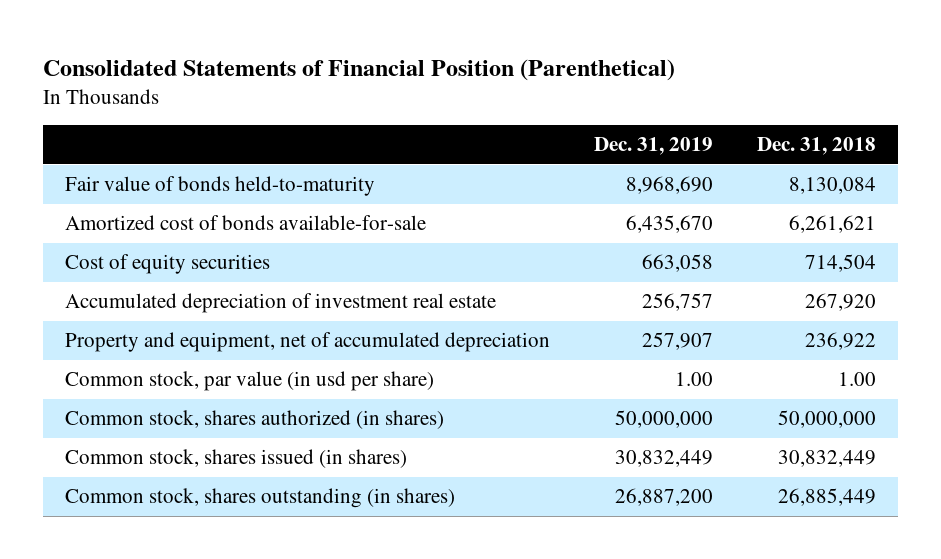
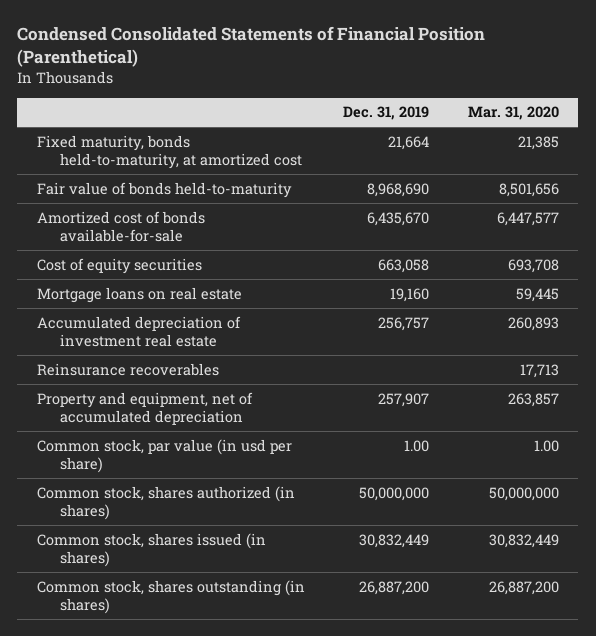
[43,58,676,81] Consolidated Statements of Financial Position (Parenthetical) -> [17,26,486,68] Condensed Consolidated Statements of Financial Position (Parenthetical)
[757,137,877,156] Dec. 31, 2018 -> none
none -> [467,106,559,121] Mar. 31, 2020
none -> [36,134,302,170] Fixed maturity, bonds held-to-maturity, at amortized cost
none -> [36,286,242,303] Mortgage loans on real estate
none -> [36,362,219,376] Reinsurance recoverables

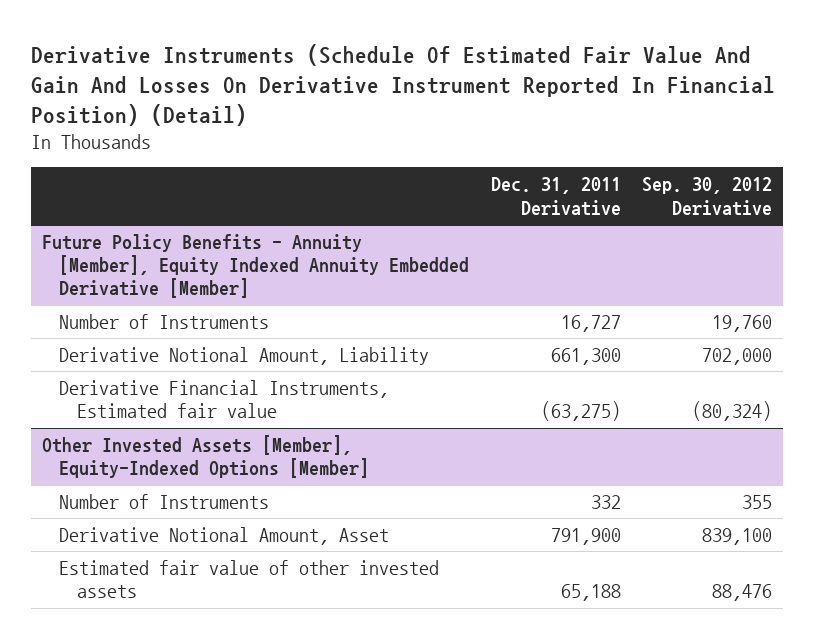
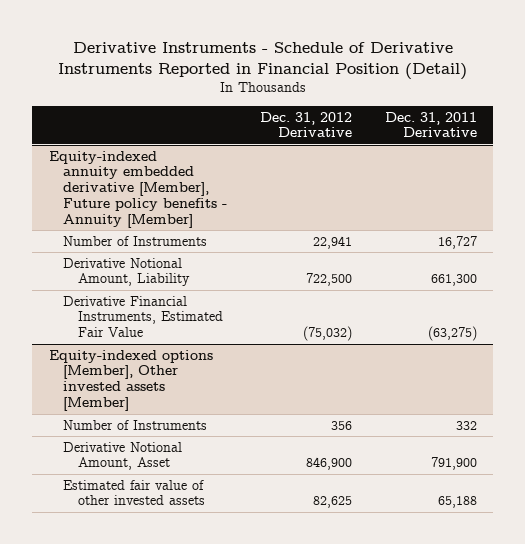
[31,43,776,126] Derivative Instruments (Schedule Of Estimated Fair Value And Gain And Losses On Derivative Instrument Reported In Financial Position) (Detail) -> [57,42,467,81] Derivative Instruments - Schedule of Derivative Instruments Reported in Financial Position (Detail)
[641,177,772,216] Sep. 30, 2012 Derivative -> none
none -> [260,111,353,138] Dec. 31, 2012 Derivative
[42,233,470,299] Future Policy Benefits - Annuity [Member], Equity Indexed Annuity Embedded Derivative [Member] -> [48,150,228,229] Equity-indexed annuity embedded derivative [Member], Future policy benefits - Annuity [Member]
[59,379,390,419] Derivative Financial Instruments, Estimated fair value -> [63,295,224,338] Derivative Financial Instruments, Estimated Fair Value
[42,434,370,479] Other Invested Assets [Member], Equity-Indexed Options [Member] -> [48,349,213,412] Equity-indexed options [Member], Other invested assets [Member]

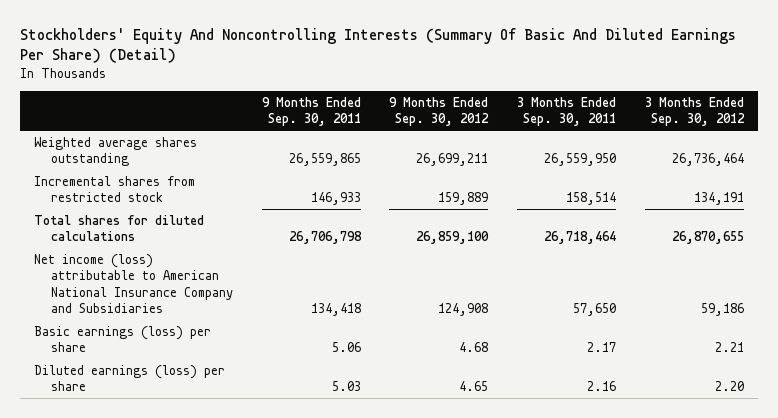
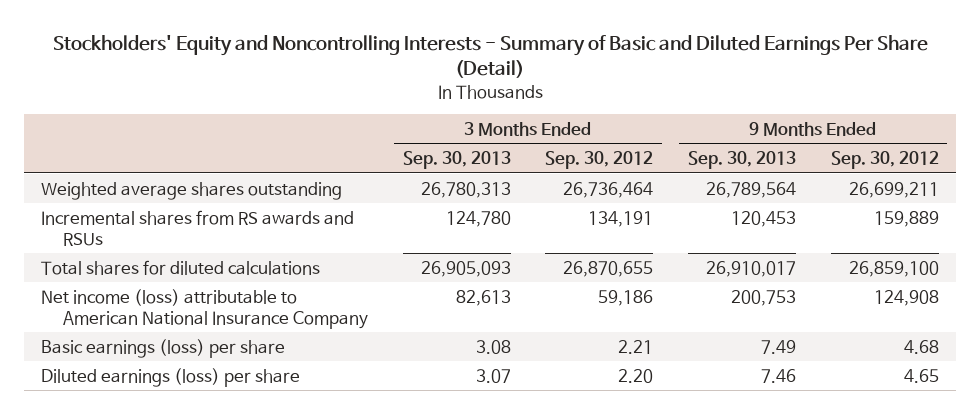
[19,28,736,64] Stockholders' Equity And Noncontrolling Interests (Summary Of Basic And Diluted Earnings Per Share) (Detail) -> [52,34,928,79] Stockholders' Equity and Noncontrolling Interests - Summary of Basic and Diluted Earnings Per Share (Detail)
[261,96,361,127] 9 Months Ended Sep. 30, 2011 -> none
[517,96,617,127] 3 Months Ended Sep. 30, 2011 -> none
none -> [402,151,511,170] Sep. 30, 2013
none -> [688,151,797,170] Sep. 30, 2013
[34,175,196,203] Incremental shares from restricted stock -> [41,209,355,246] Incremental shares from RS awards and RSUs
[34,253,233,313] Net income (loss) attributable to American National Insurance Company and Subsidiaries -> [41,288,369,329] Net income (loss) attributable to American National Insurance Company

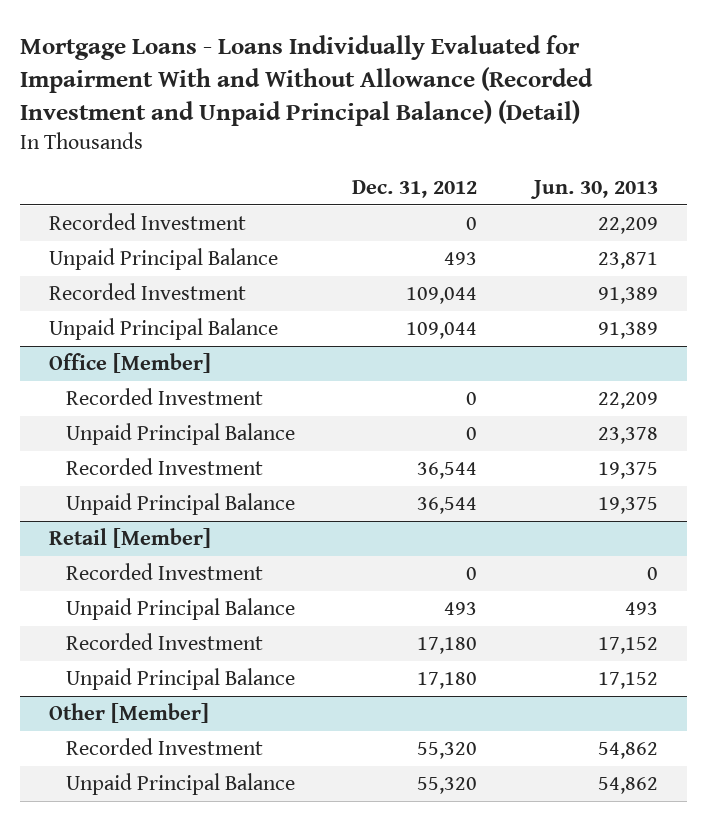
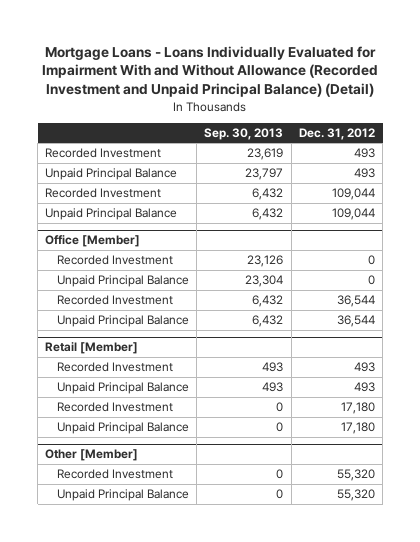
[530,179,659,199] Jun. 30, 2013 -> none
none -> [204,127,284,140] Sep. 30, 2013
[465,217,477,231] 0 -> [353,148,375,159] 493
[465,567,477,581] 0 -> [353,362,375,373] 493

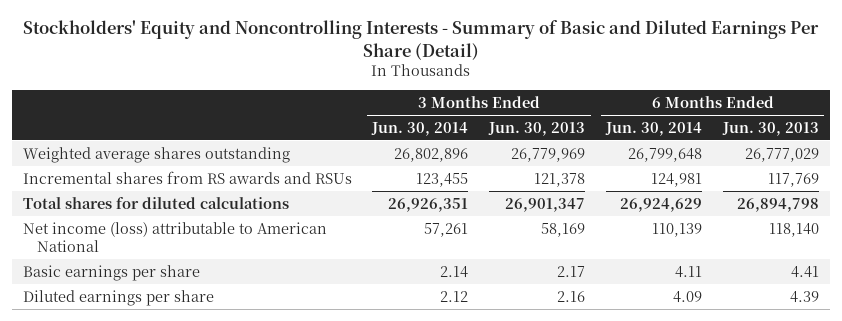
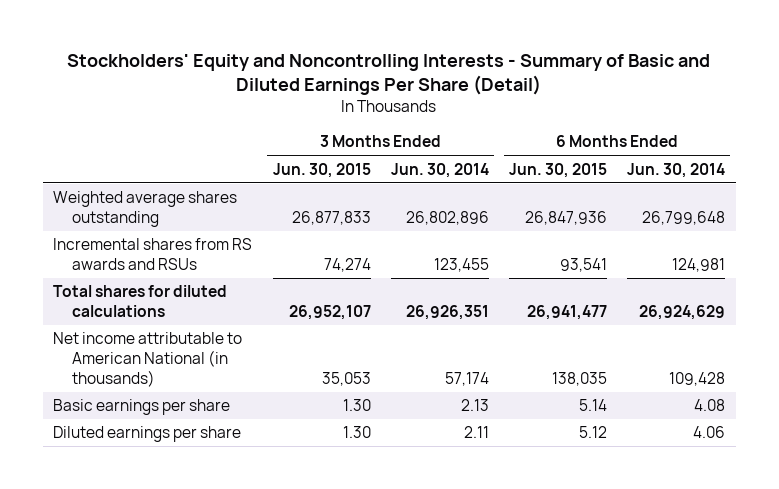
[488,121,586,136] Jun. 30, 2013 -> none
[722,121,820,136] Jun. 30, 2013 -> none
none -> [272,162,371,178] Jun. 30, 2015
none -> [509,162,608,178] Jun. 30, 2015
[22,221,327,252] Net income (loss) attributable to American National -> [53,332,243,388] Net income attributable to American National (in thousands)
[424,222,469,237] 57,261 -> [444,372,489,387] 57,174
[652,222,703,237] 110,139 -> [669,372,726,387] 109,428
[440,265,469,278] 2.14 -> [460,399,489,412] 2.13
[675,265,703,278] 4.11 -> [694,399,726,412] 4.08
[440,290,469,302] 2.12 -> [463,426,489,439] 2.11
[673,290,703,303] 4.09 -> [693,426,726,439] 4.06

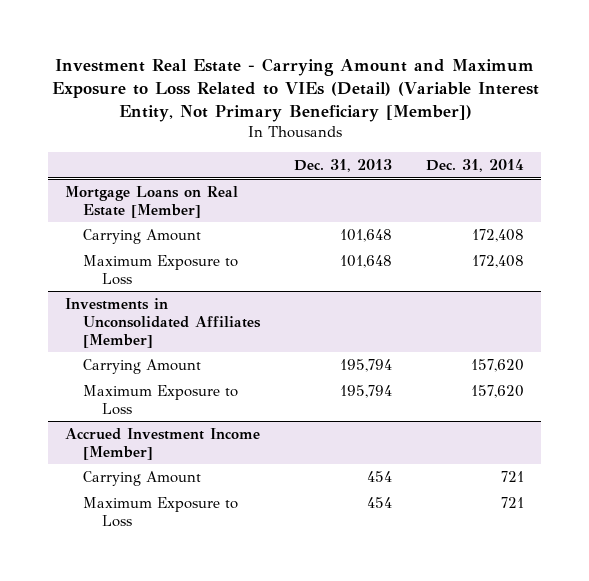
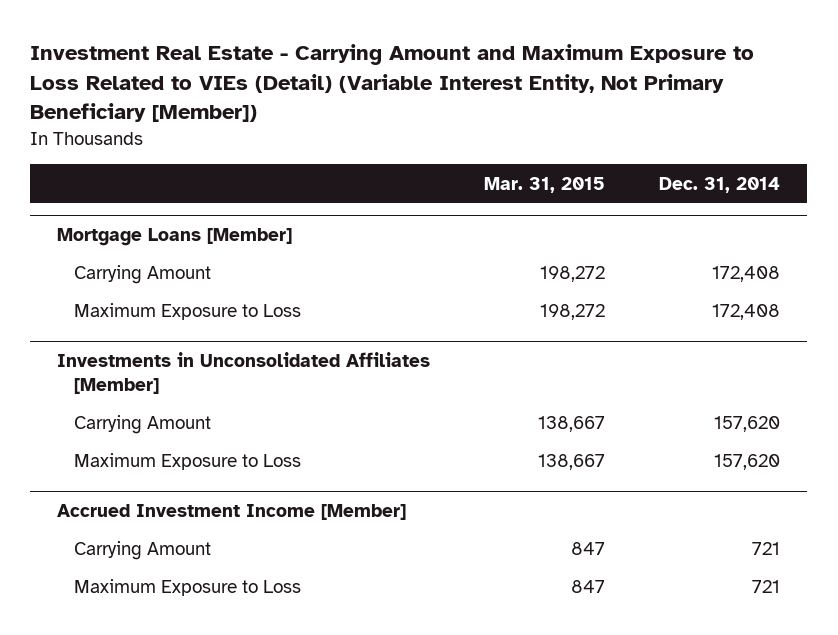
[294,158,393,172] Dec. 31, 2013 -> none
none -> [484,176,606,193] Mar. 31, 2015
[65,185,239,218] Mortgage Loans on Real Estate [Member] -> [57,227,293,246] Mortgage Loans [Member]

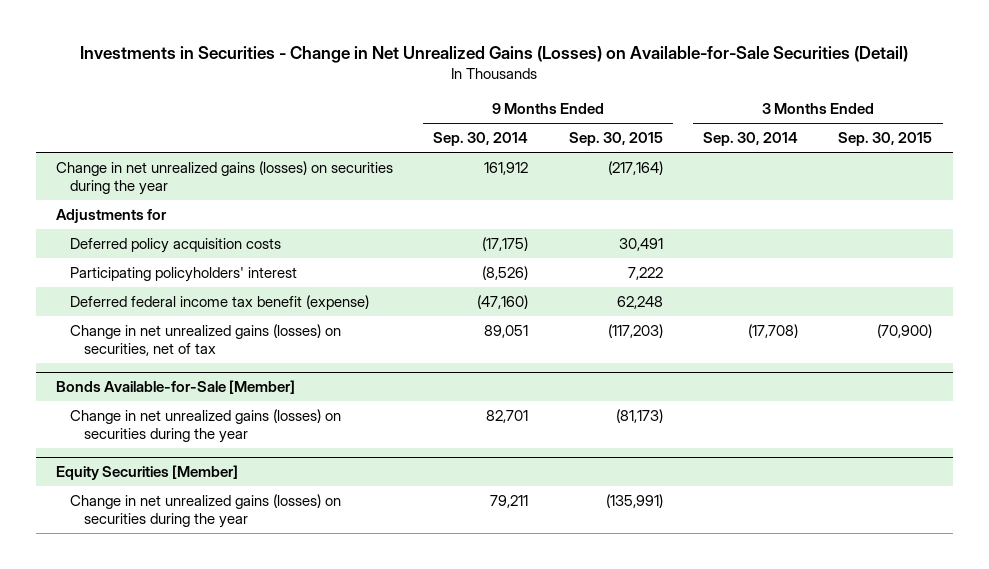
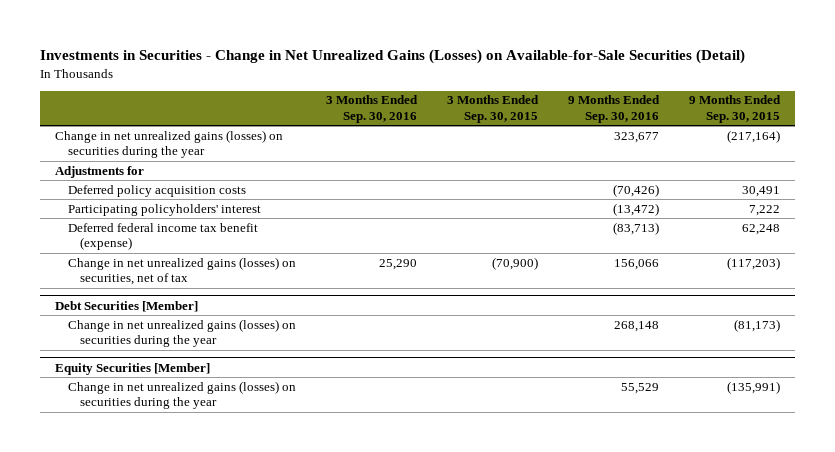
[433,132,529,147] Sep. 30, 2014 -> none
[703,132,799,147] Sep. 30, 2014 -> none
none -> [325,95,418,124] 3 Months Ended Sep. 30, 2016
none -> [568,95,661,124] 9 Months Ended Sep. 30, 2016
[56,380,296,395] Bonds Available-for-Sale [Member] -> [54,300,198,312] Debt Securities [Member]

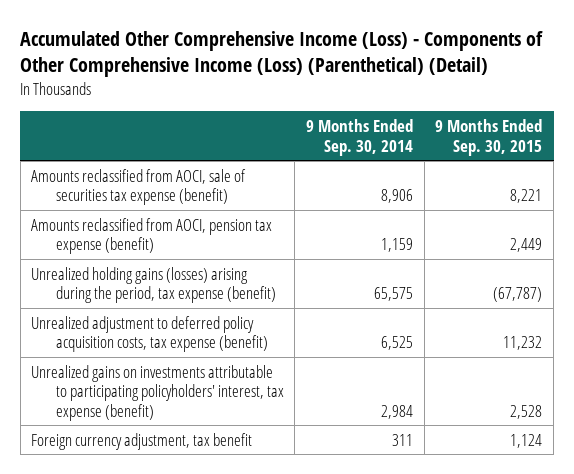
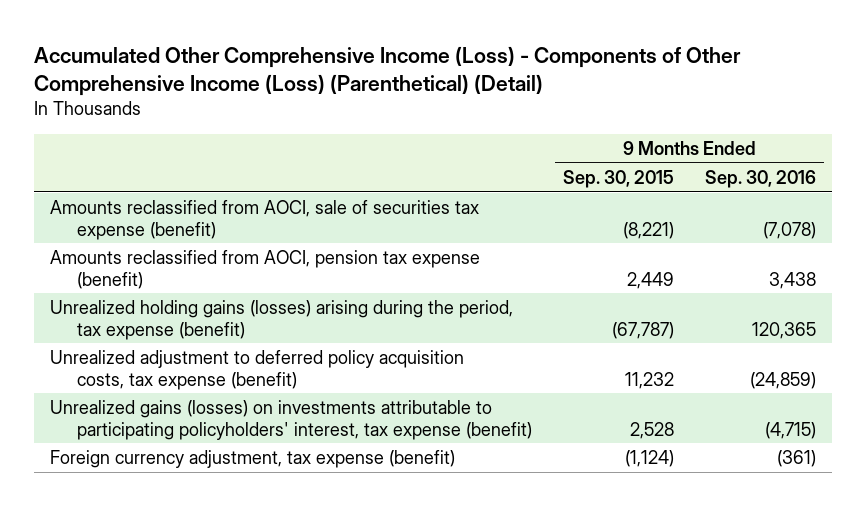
[305,119,413,156] 9 Months Ended Sep. 30, 2014 -> none
none -> [705,169,817,188] Sep. 30, 2016
[510,189,543,204] 8,221 -> [623,221,675,239] (8,221)
[31,364,284,421] Unrealized gains on investments attributable to participating policyholders' interest, tax expense (benefit) -> [49,400,533,440] Unrealized gains (losses) on investments attributable to participating policyholders' interest, tax expense (benefit)
[31,432,253,450] Foreign currency adjustment, tax benefit -> [49,450,455,469] Foreign currency adjustment, tax expense (benefit)
[510,433,543,448] 1,124 -> [625,450,675,468] (1,124)

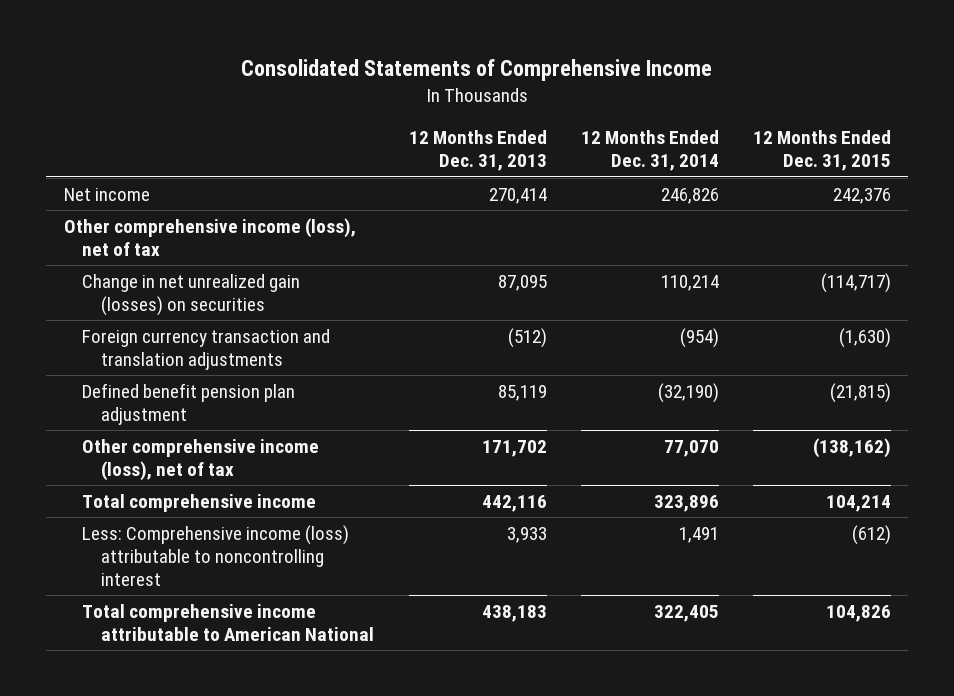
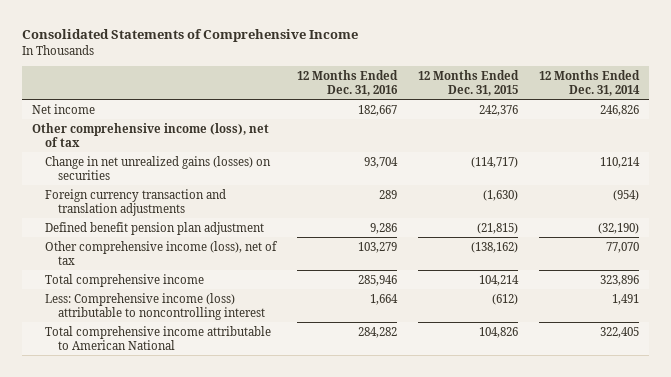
[408,130,547,172] 12 Months Ended Dec. 31, 2013 -> none
none -> [297,69,399,96] 12 Months Ended Dec. 31, 2016
[82,273,301,316] Change in net unrealized gain (losses) on securities -> [45,155,272,180] Change in net unrealized gains (losses) on securities

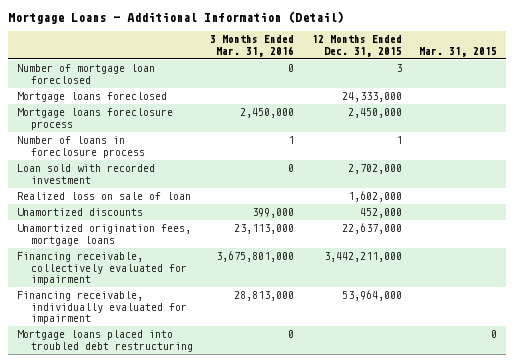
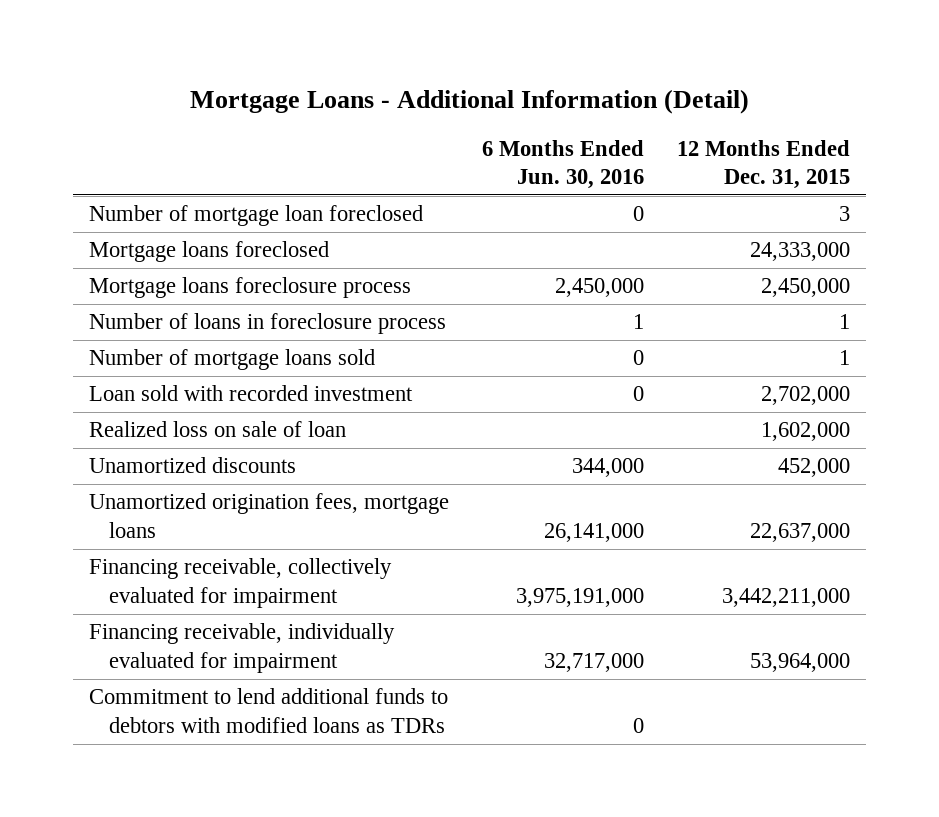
[210,35,295,57] 3 Months Ended Mar. 31, 2016 -> none
[419,46,498,57] Mar. 31, 2015 -> none
none -> [482,139,645,190] 6 Months Ended Jun. 30, 2016
none -> [89,349,376,371] Number of mortgage loans sold
[16,330,194,352] Mortgage loans placed into troubled debt restructuring -> [89,688,449,733] Commitment to lend additional funds to debtors with modified loans as TDRs

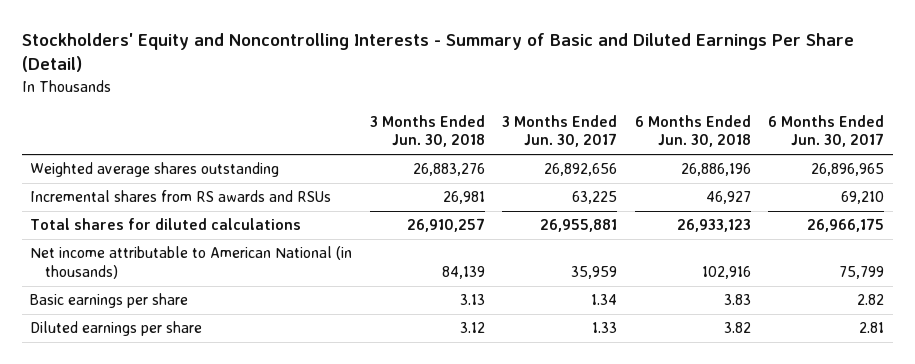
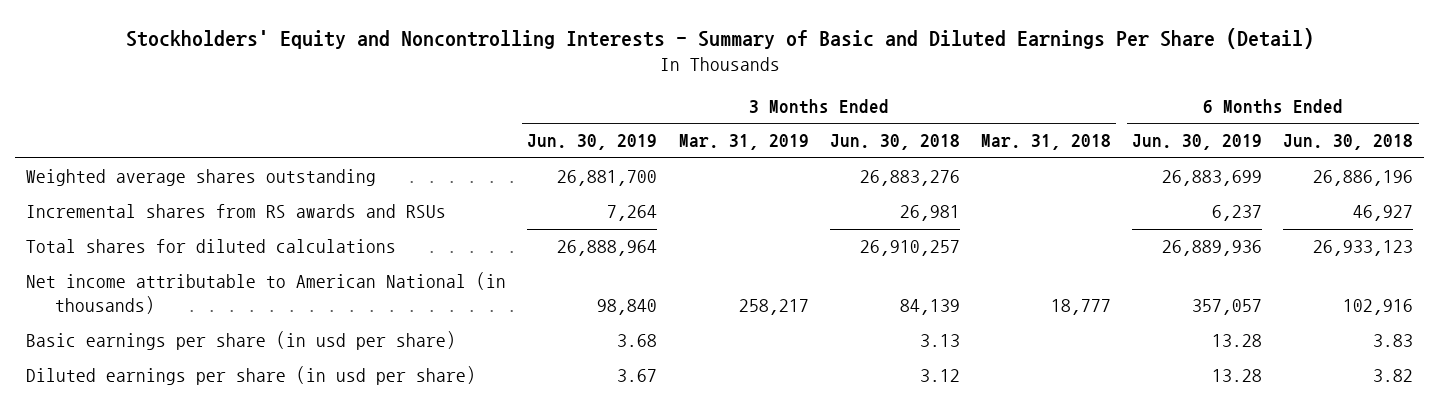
[502,114,618,148] 3 Months Ended Jun. 30, 2017 -> none
[768,114,885,148] 6 Months Ended Jun. 30, 2017 -> none
none -> [527,134,658,151] Jun. 30, 2019
none -> [678,134,809,151] Mar. 31, 2019
none -> [981,134,1112,151] Mar. 31, 2018
none -> [1132,134,1263,151] Jun. 30, 2019
[30,293,189,309] Basic earnings per share -> [26,331,457,351] Basic earnings per share (in usd per share)
[30,321,203,337] Diluted earnings per share -> [26,366,477,386] Diluted earnings per share (in usd per share)

